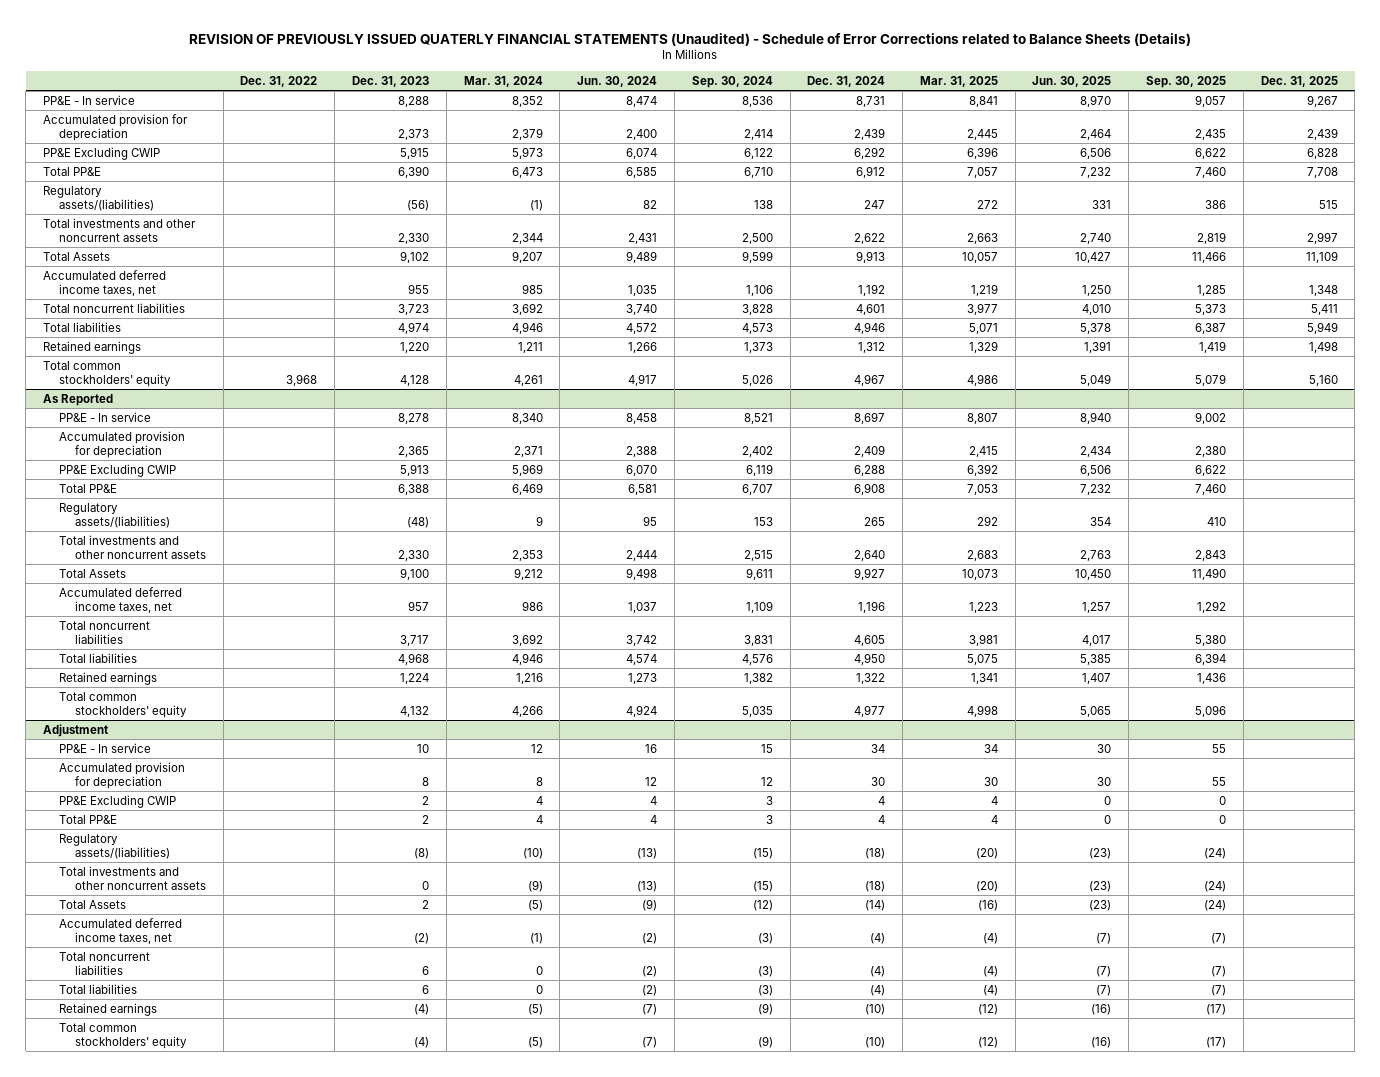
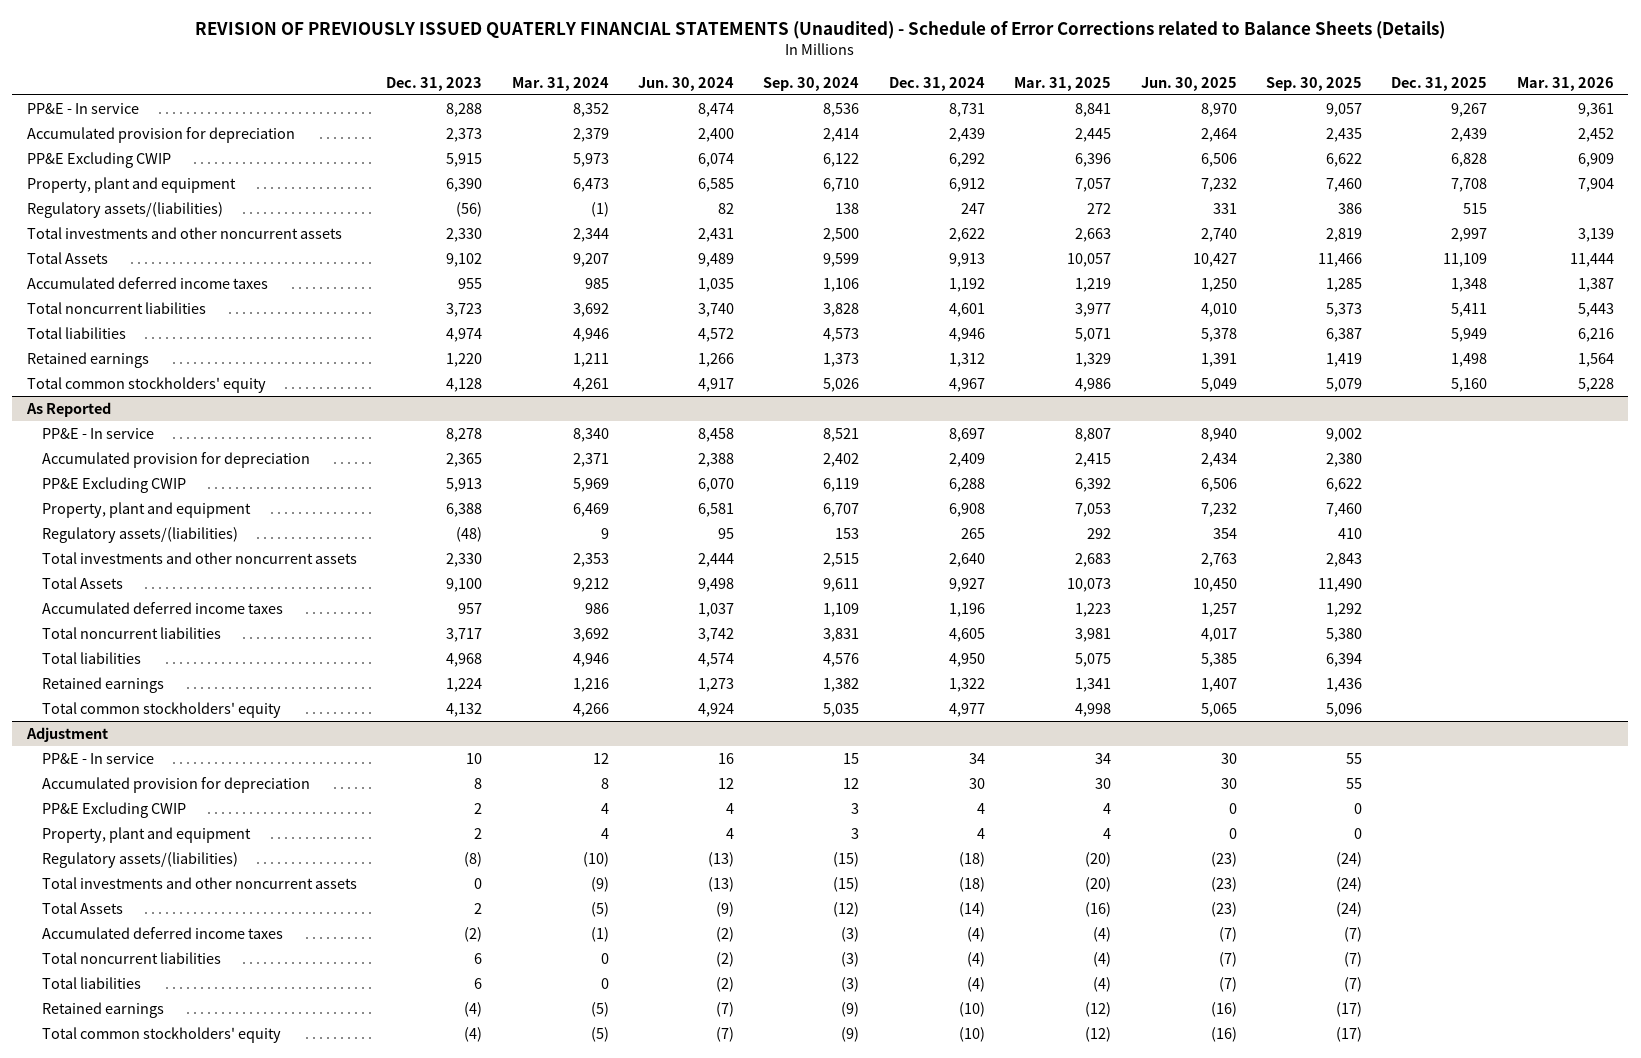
[240,75,318,87] Dec. 31, 2022 -> none
none -> [1516,76,1614,91] Mar. 31, 2026
[42,166,101,176] Total PP&E -> [26,176,236,193] Property, plant and equipment
[42,269,166,296] Accumulated deferred income taxes, net -> [26,276,268,289] Accumulated deferred income taxes
[58,483,117,493] Total PP&E -> [41,501,251,518] Property, plant and equipment
[58,586,182,613] Accumulated deferred income taxes, net -> [41,601,283,614] Accumulated deferred income taxes
[58,814,117,824] Total PP&E -> [41,826,251,843] Property, plant and equipment
[58,917,182,944] Accumulated deferred income taxes, net -> [41,926,283,939] Accumulated deferred income taxes

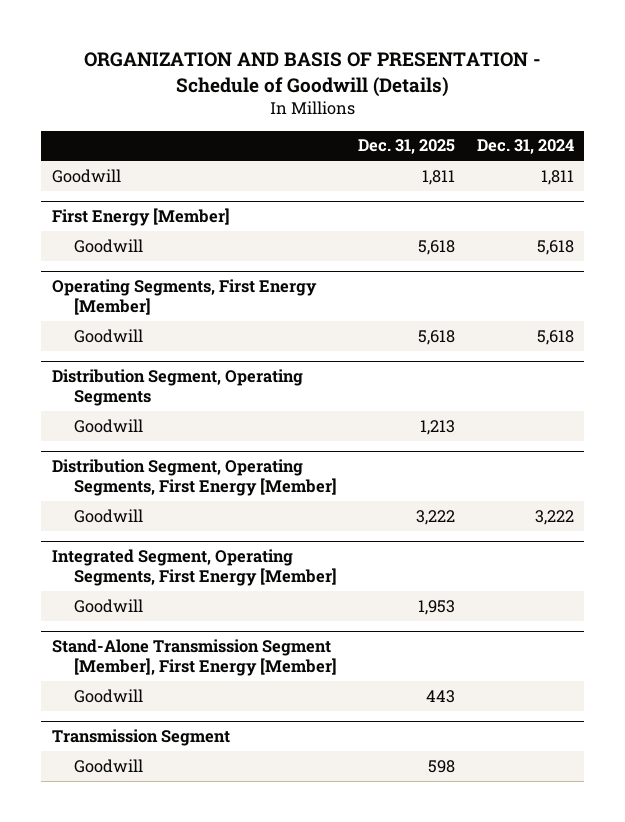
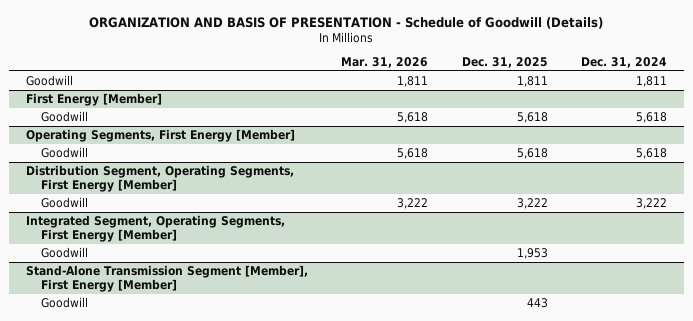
none -> [341,57,429,69] Mar. 31, 2026
[51,368,303,407] Distribution Segment, Operating Segments -> none
[73,418,143,433] Goodwill -> none
[51,728,230,746] Transmission Segment -> none
[73,758,143,773] Goodwill -> none

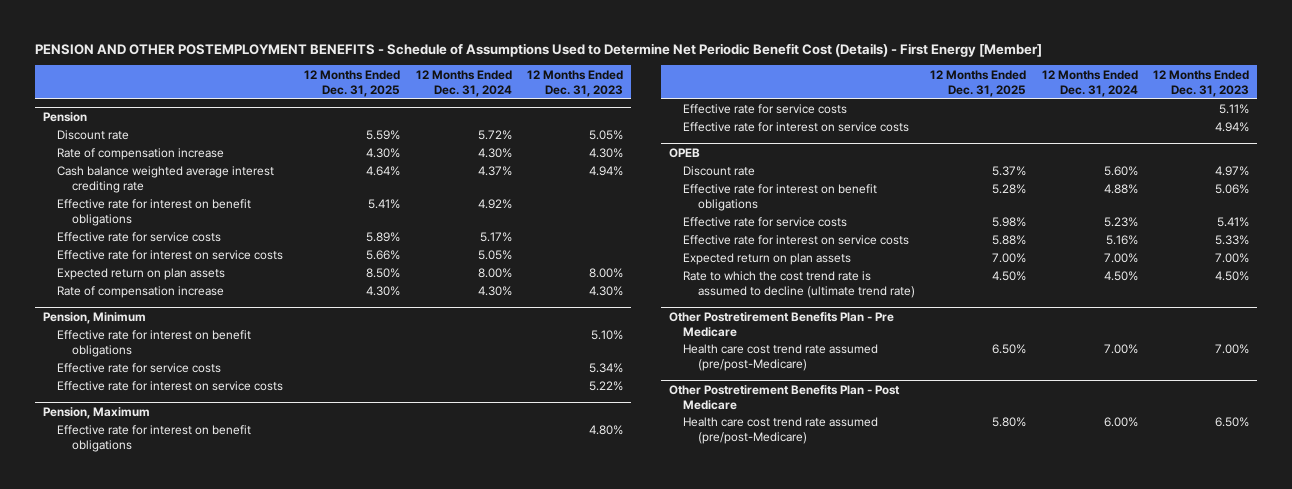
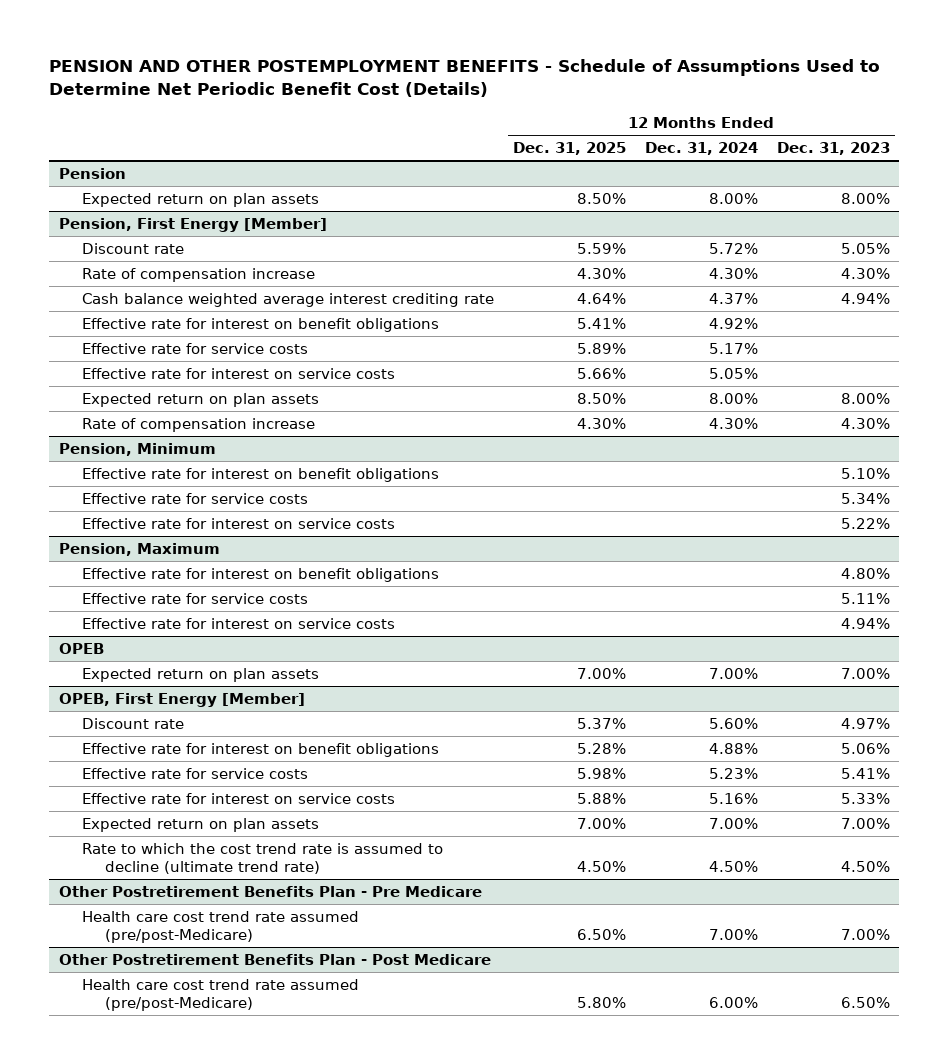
[34,42,1042,57] PENSION AND OTHER POSTEMPLOYMENT BENEFITS - Schedule of Assumptions Used to Determine Net Periodic Benefit Cost (Details) - First Energy [Member] -> [49,59,881,98] PENSION AND OTHER POSTEMPLOYMENT BENEFITS - Schedule of Assumptions Used to Determine Net Periodic Benefit Cost (Details)
none -> [81,193,319,208] Expected return on plan assets
none -> [58,218,327,233] Pension, First Energy [Member]
none -> [81,668,319,683] Expected return on plan assets
none -> [58,693,305,708] OPEB, First Energy [Member]

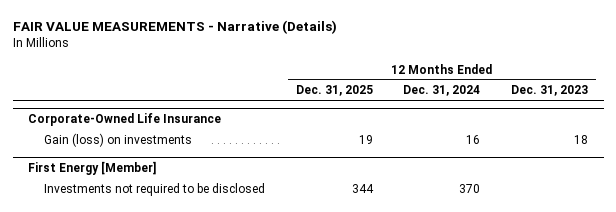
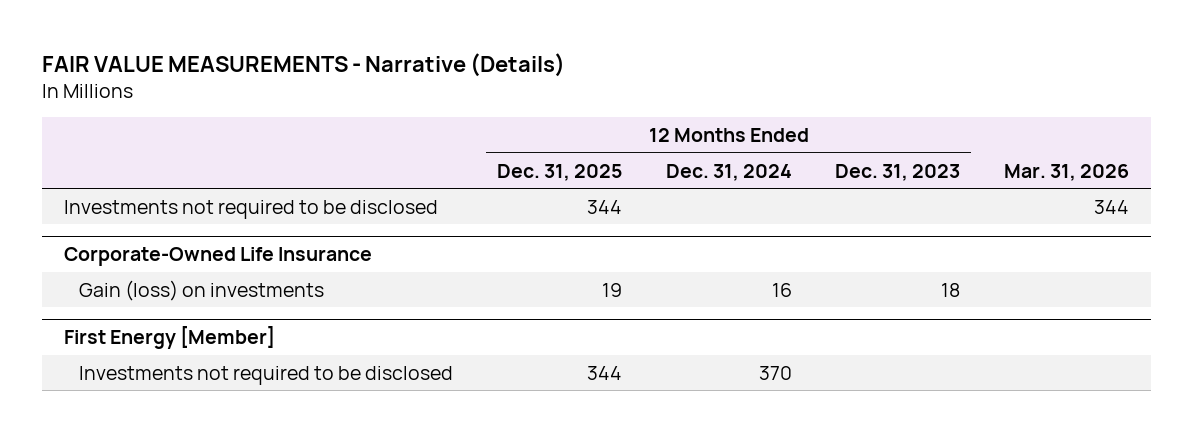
none -> [1004,163,1130,181] Mar. 31, 2026
none -> [64,199,439,219] Investments not required to be disclosed

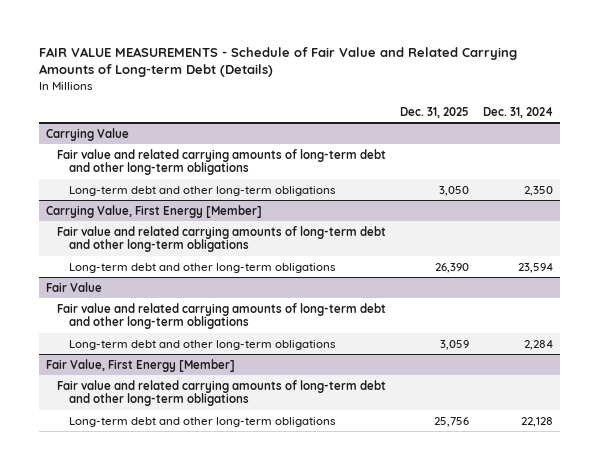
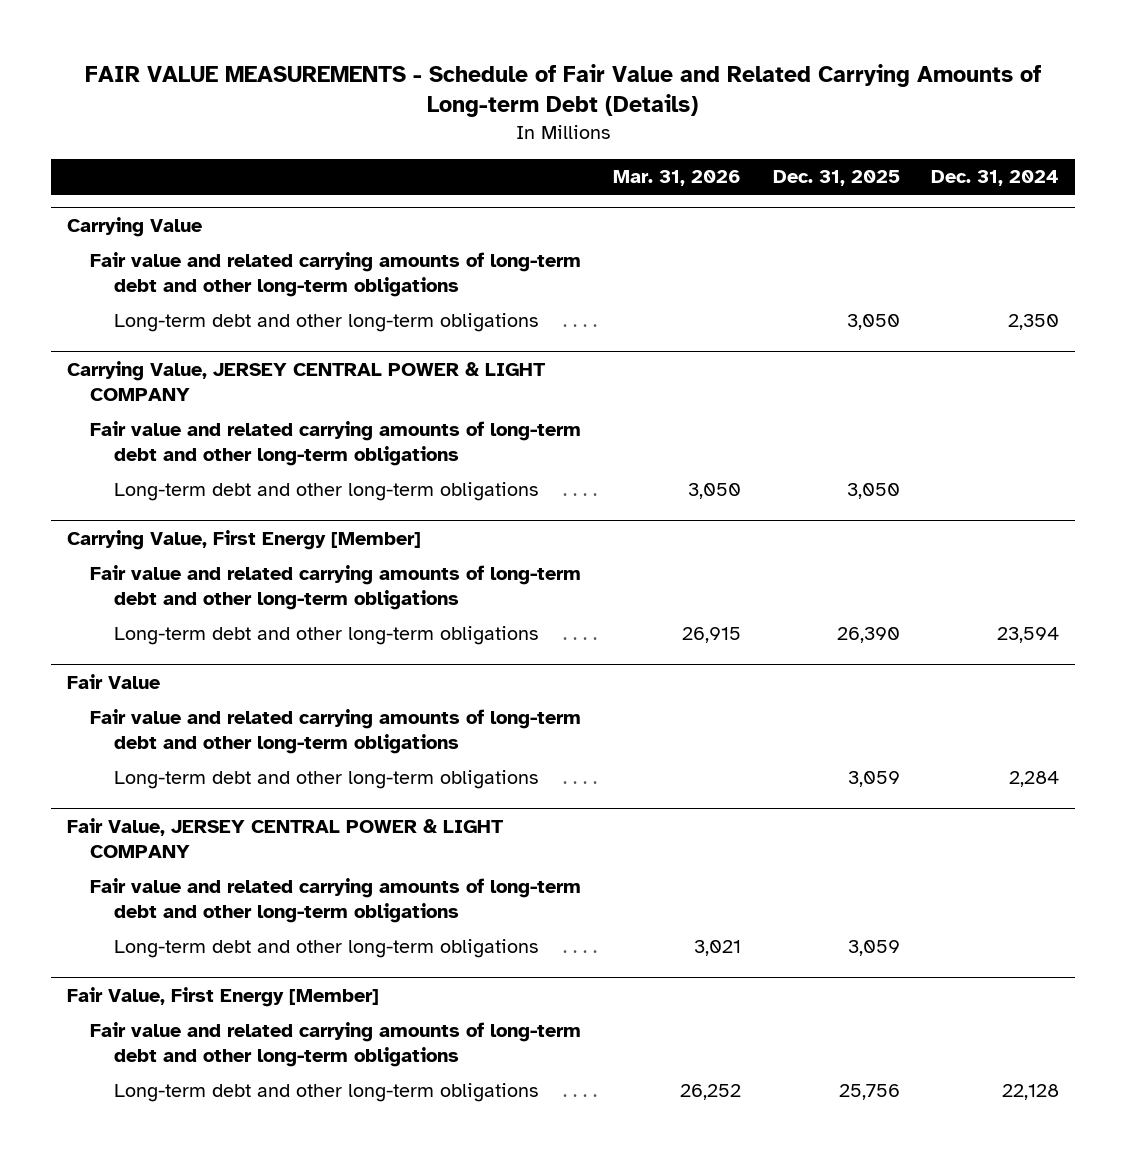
none -> [613,170,742,187] Mar. 31, 2026
none -> [67,360,547,401] Carrying Value, JERSEY CENTRAL POWER & LIGHT COMPANY
none -> [90,421,582,467] Fair value and related carrying amounts of long-term debt and other long-term obligations
none -> [113,482,538,502] Long-term debt and other long-term obligations
none -> [67,817,505,858] Fair Value, JERSEY CENTRAL POWER & LIGHT COMPANY
none -> [90,878,582,924] Fair value and related carrying amounts of long-term debt and other long-term obligations
none -> [113,939,538,959] Long-term debt and other long-term obligations

